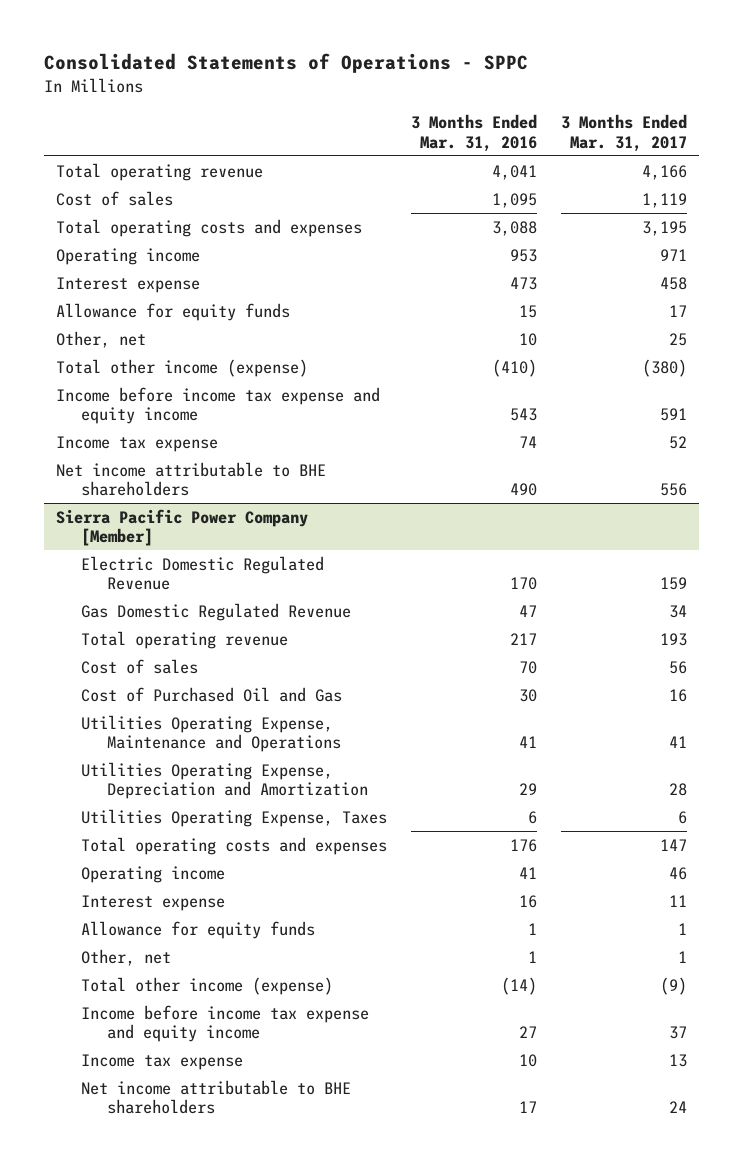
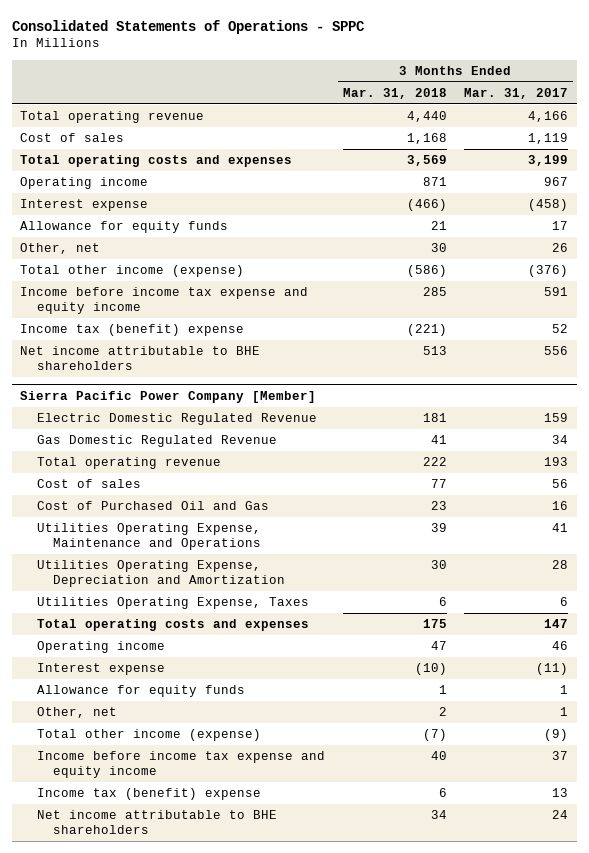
[411,114,538,152] 3 Months Ended Mar. 31, 2016 -> none
none -> [342,87,447,99] Mar. 31, 2018
[642,220,688,236] 3,195 -> [528,155,569,167] 3,199
[660,248,688,261] 971 -> [544,177,569,187] 967
[660,276,688,290] 458 -> [528,199,569,212] (458)
[669,332,688,346] 25 -> [552,243,569,253] 26
[642,358,688,377] (380) -> [528,265,569,278] (376)
[55,435,218,452] Income tax expense -> [20,324,245,337] Income tax (benefit) expense
[669,894,688,907] 11 -> [536,663,569,676] (11)
[81,1053,244,1070] Income tax expense -> [36,788,261,801] Income tax (benefit) expense

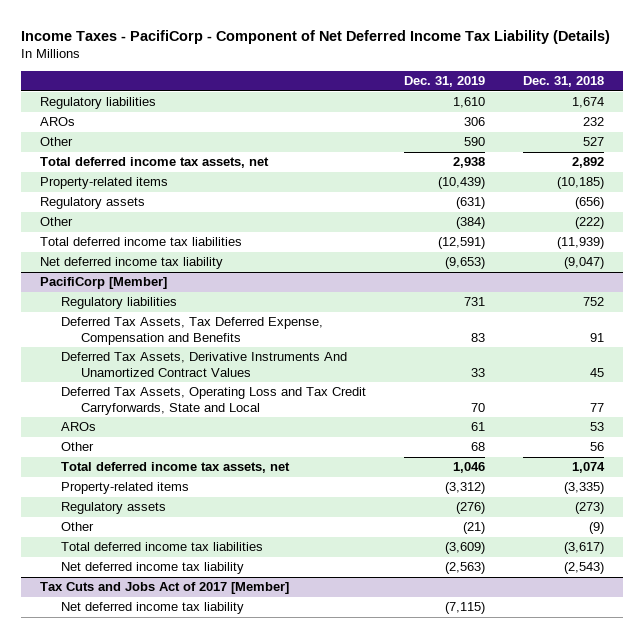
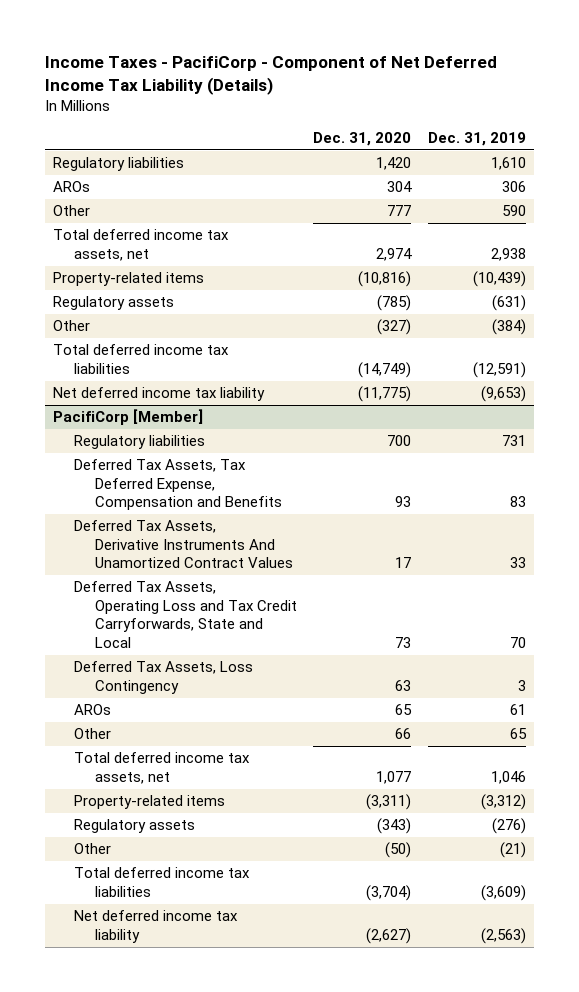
[523,76,605,88] Dec. 31, 2018 -> none
none -> [313,131,412,146] Dec. 31, 2020
none -> [73,661,253,694] Deferred Tax Assets, Loss Contingency
[470,442,485,452] 68 -> [510,728,528,740] 65
[40,582,290,595] Tax Cuts and Jobs Act of 2017 [Member] -> none
[60,602,244,615] Net deferred income tax liability -> none

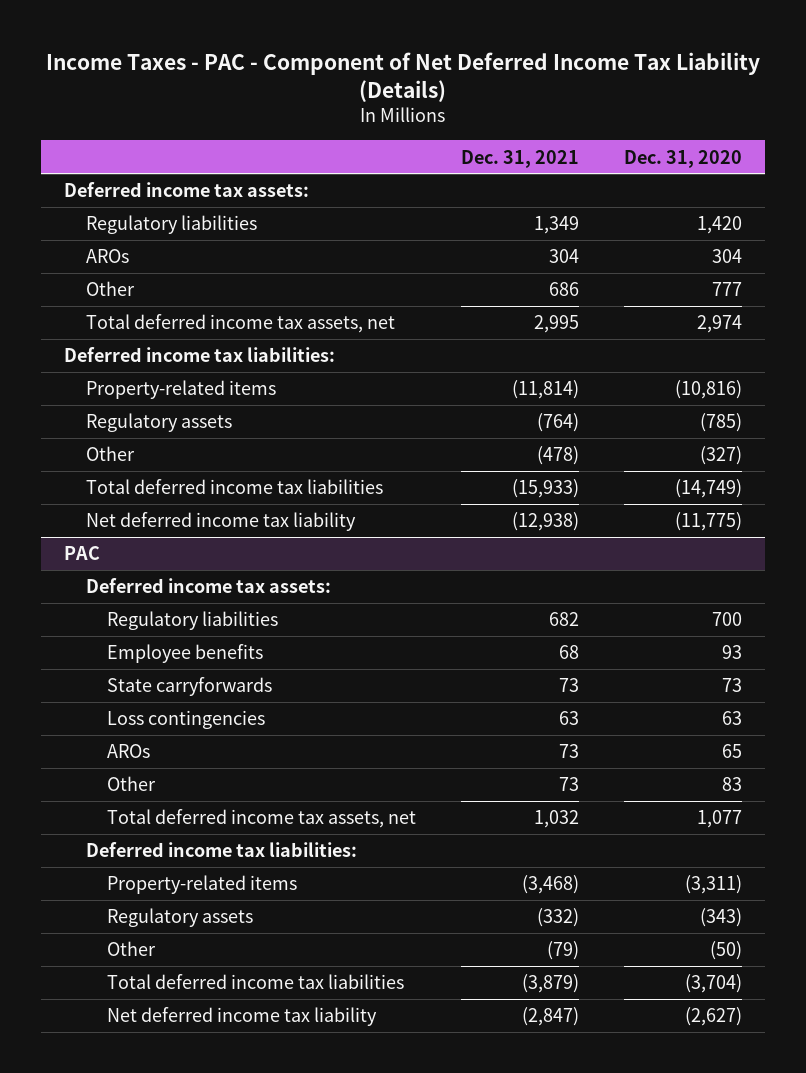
[44,55,497,95] Income Taxes - PacifiCorp - Component of Net Deferred Income Tax Liability (Details) -> [46,51,761,102] Income Taxes - PAC - Component of Net Deferred Income Tax Liability (Details)
[428,131,527,146] Dec. 31, 2019 -> none
none -> [461,149,580,168] Dec. 31, 2021
none -> [63,182,309,198] Deferred income tax assets:
none -> [63,347,335,363] Deferred income tax liabilities:
[52,409,203,426] PacifiCorp [Member] -> [63,546,100,561] PAC
none -> [85,578,331,594] Deferred income tax assets:
[73,520,293,569] Deferred Tax Assets, Derivative Instruments And Unamortized Contract Values -> none
[73,459,282,511] Deferred Tax Assets, Tax Deferred Expense, Compensation and Benefits -> [107,644,264,664] Employee benefits
[73,581,297,648] Deferred Tax Assets, Operating Loss and Tax Credit Carryforwards, State and Local -> [107,677,273,697] State carryforwards
[73,661,253,694] Deferred Tax Assets, Loss Contingency -> [107,710,266,730] Loss contingencies
[395,728,412,740] 66 -> [722,777,743,792] 83
none -> [85,842,357,858] Deferred income tax liabilities:

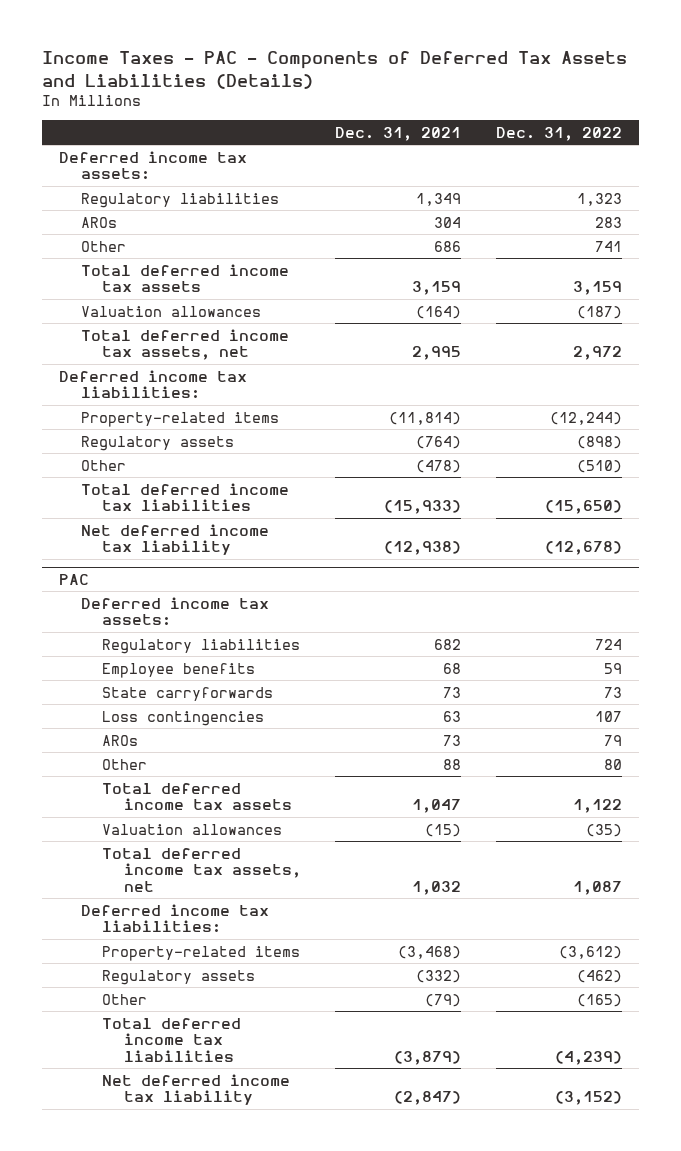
[46,51,761,102] Income Taxes - PAC - Component of Net Deferred Income Tax Liability (Details) -> [42,51,628,89] Income Taxes - PAC - Components of Deferred Tax Assets and Liabilities (Details)
[624,149,743,168] Dec. 31, 2020 -> none
none -> [495,126,622,141] Dec. 31, 2022
none -> [80,263,289,293] Total deferred income tax assets
none -> [80,305,261,317] Valuation allowances
[559,777,580,792] 73 -> [443,758,462,770] 88
none -> [102,782,292,811] Total deferred income tax assets
none -> [102,823,283,835] Valuation allowances

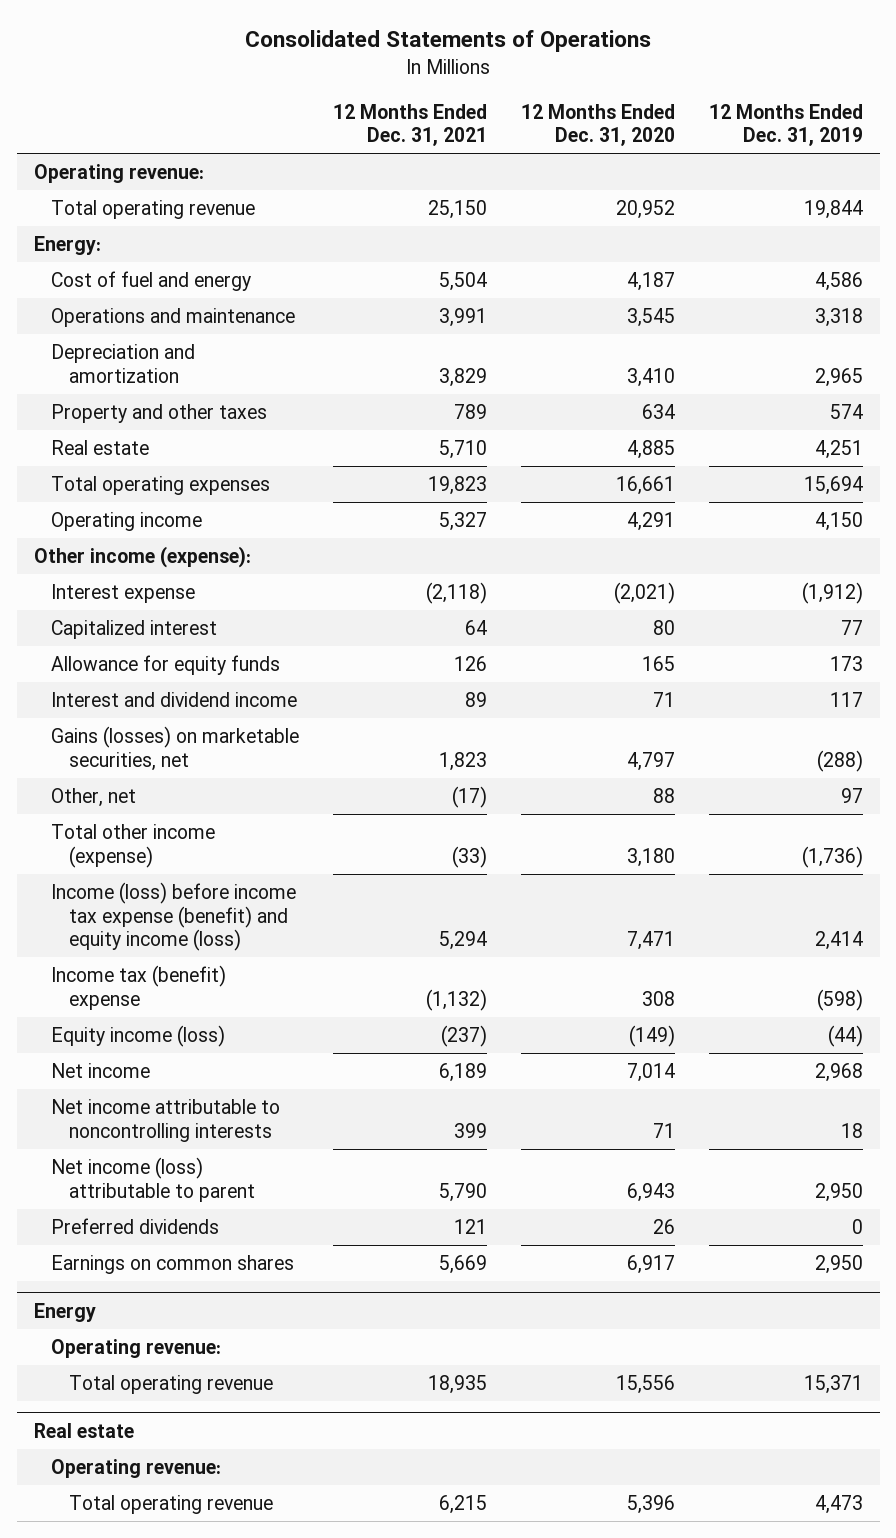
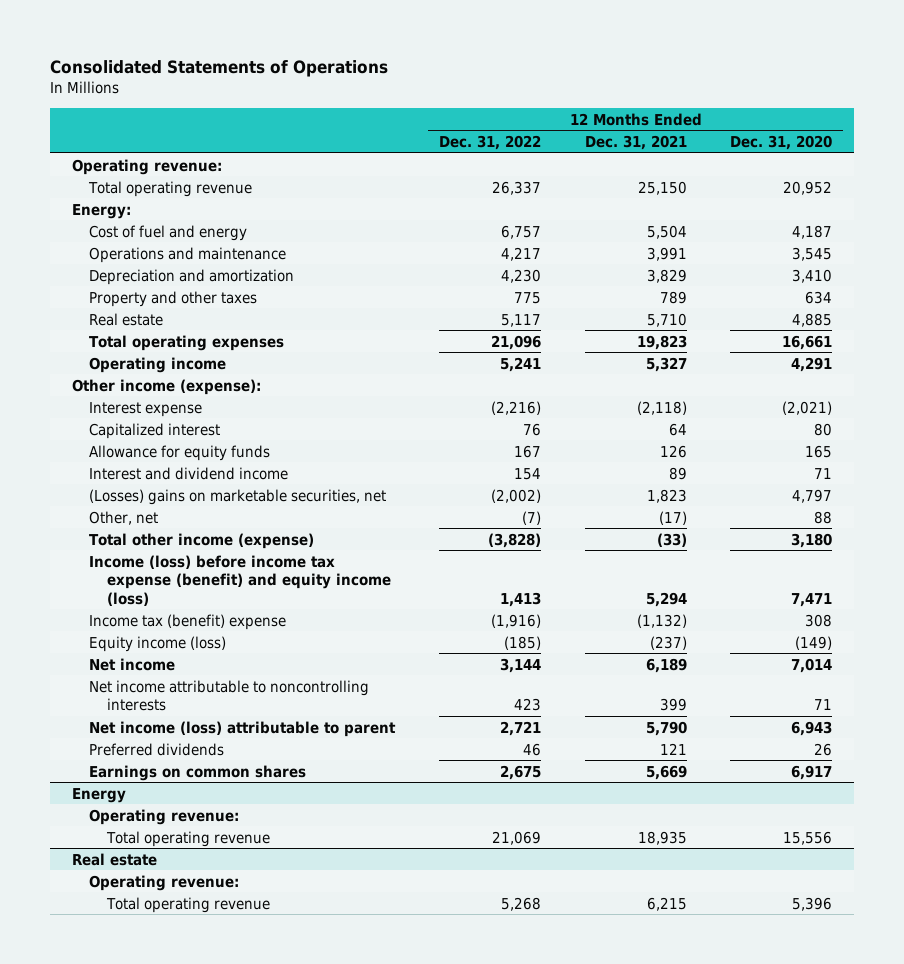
[708,103,863,147] 12 Months Ended Dec. 31, 2019 -> none
none -> [438,135,541,151] Dec. 31, 2022
[51,725,300,771] Gains (losses) on marketable securities, net -> [89,488,387,505] (Losses) gains on marketable securities, net

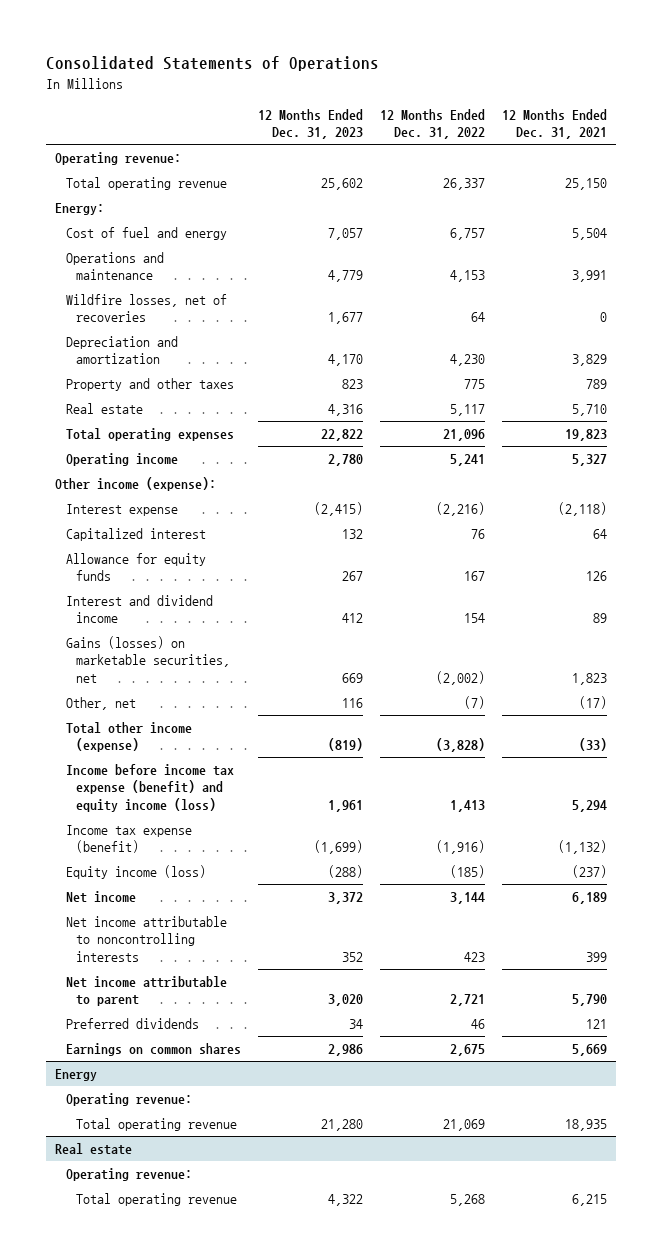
[730,135,833,151] Dec. 31, 2020 -> none
none -> [257,108,363,140] 12 Months Ended Dec. 31, 2023
[500,246,541,261] 4,217 -> [449,270,485,283] 4,153
none -> [65,293,227,323] Wildfire losses, net of recoveries
[89,488,387,505] (Losses) gains on marketable securities, net -> [65,635,231,684] Gains (losses) on marketable securities, net
[89,554,391,606] Income (loss) before income tax expense (benefit) and equity income (loss) -> [65,763,234,813] Income before income tax expense (benefit) and equity income (loss)
[89,613,287,630] Income tax (benefit) expense -> [65,824,192,854] Income tax expense (benefit)
[89,720,397,737] Net income (loss) attributable to parent -> [65,975,227,1007] Net income attributable to parent

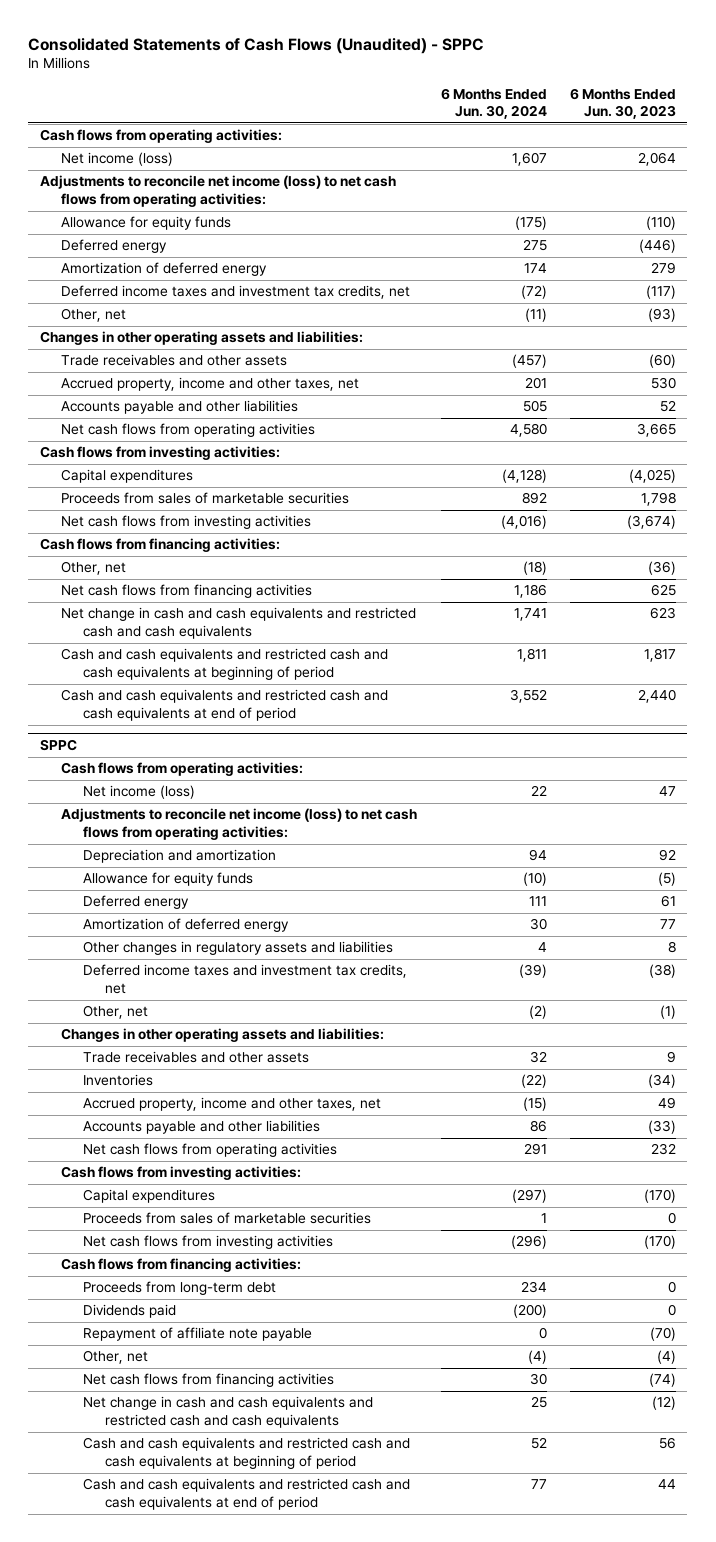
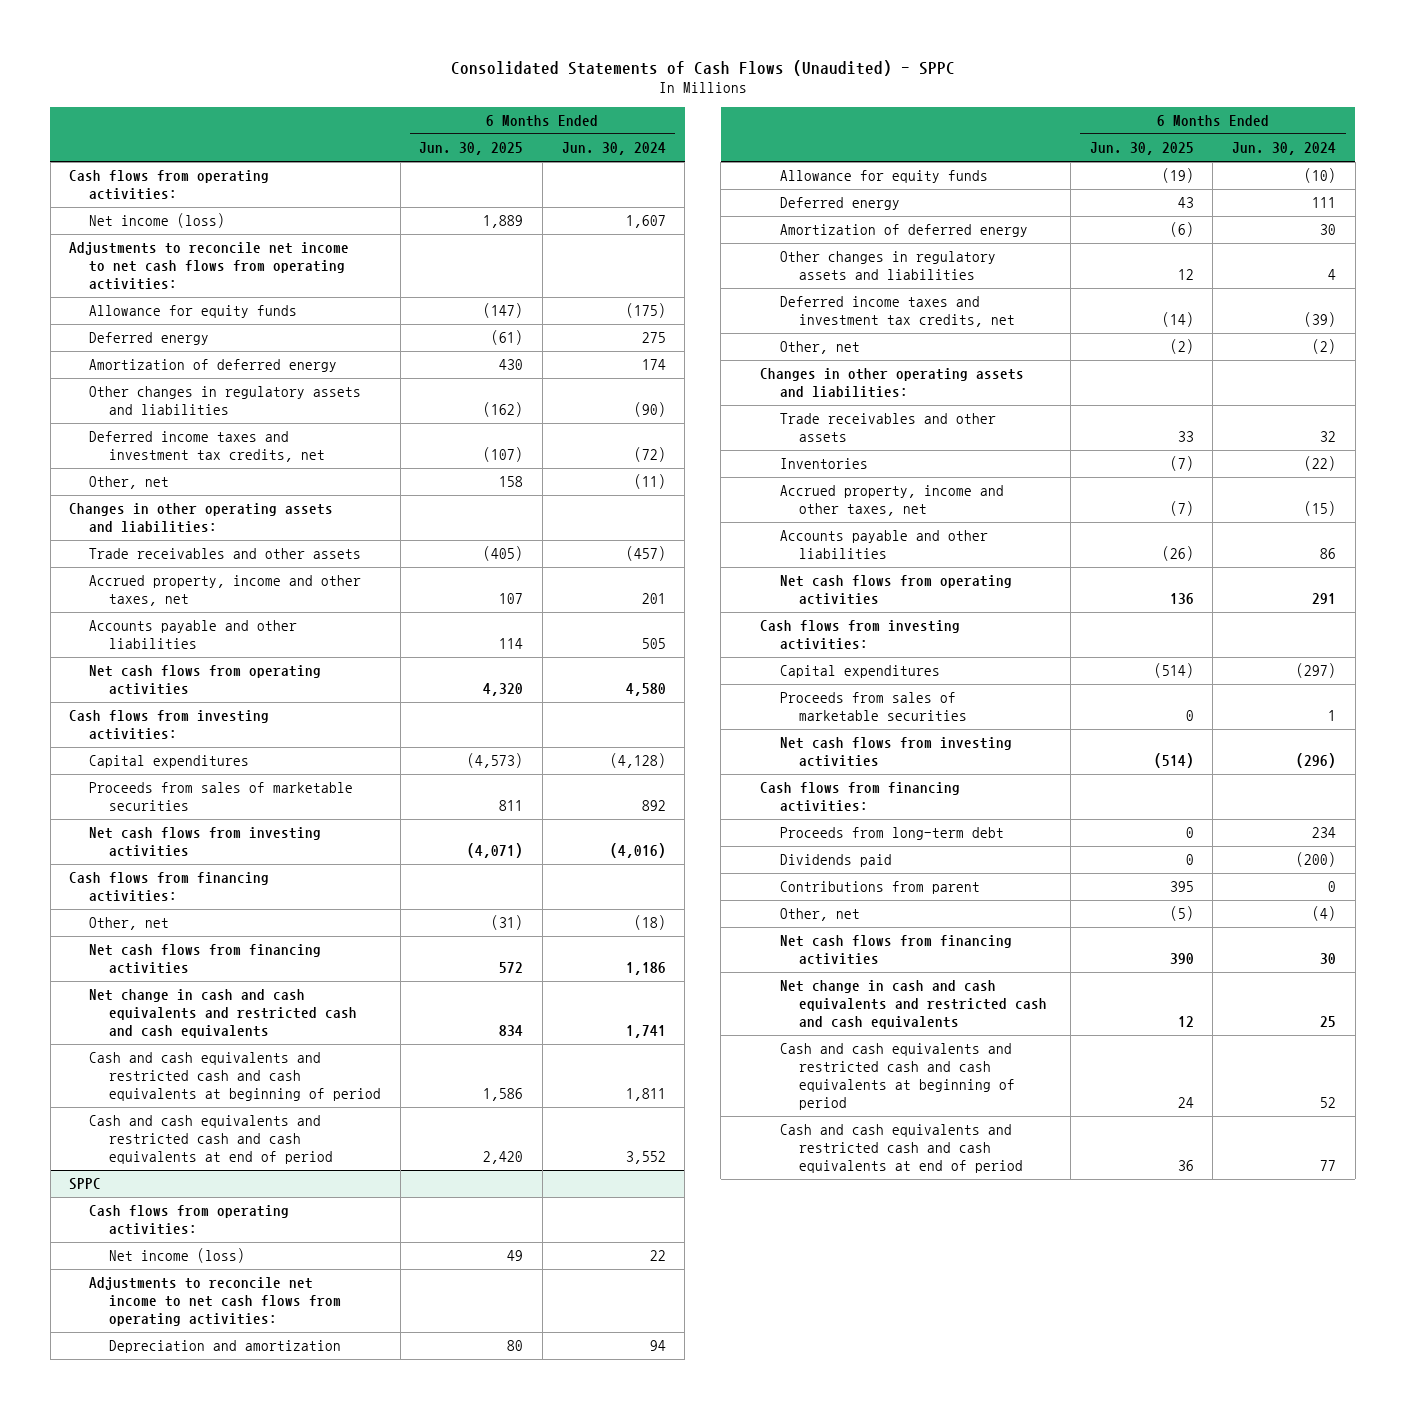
[569,87,676,120] 6 Months Ended Jun. 30, 2023 -> none
none -> [419,142,524,156] Jun. 30, 2025
[39,175,396,208] Adjustments to reconcile net income (loss) to net cash flows from operating activities: -> [69,242,350,291] Adjustments to reconcile net income to net cash flows from operating activities:
none -> [89,386,362,416] Other changes in regulatory assets and liabilities
[61,808,418,841] Adjustments to reconcile net income (loss) to net cash flows from operating activities: -> [89,1277,342,1327] Adjustments to reconcile net income to net cash flows from operating activities:
[83,1327,313,1342] Repayment of affiliate note payable -> none
none -> [779,881,980,895] Contributions from parent

